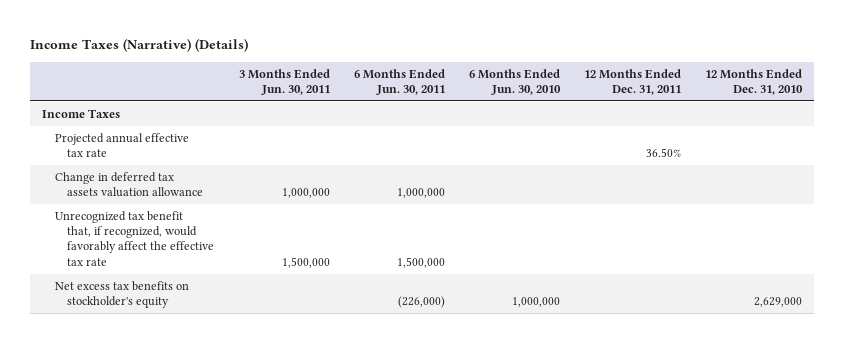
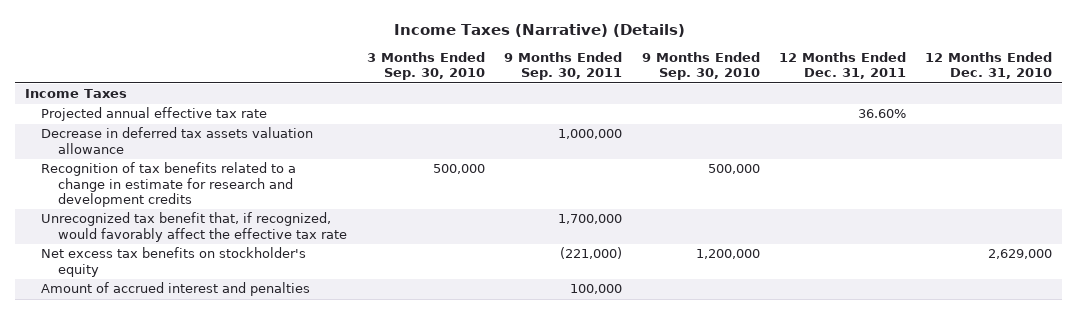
[238,68,330,95] 3 Months Ended Jun. 30, 2011 -> none
[353,68,445,95] 6 Months Ended Jun. 30, 2011 -> none
[469,68,562,95] 6 Months Ended Jun. 30, 2010 -> none
none -> [366,51,485,81] 3 Months Ended Sep. 30, 2010
none -> [504,51,623,81] 9 Months Ended Sep. 30, 2011
none -> [641,51,760,81] 9 Months Ended Sep. 30, 2010
[646,148,682,158] 36.50% -> [857,109,906,119] 36.60%
[54,171,204,198] Change in deferred tax assets valuation allowance -> [41,127,314,154] Decrease in deferred tax assets valuation allowance
none -> [41,162,297,208] Recognition of tax benefits related to a change in estimate for research and development credits
none -> [41,282,311,297] Amount of accrued interest and penalties

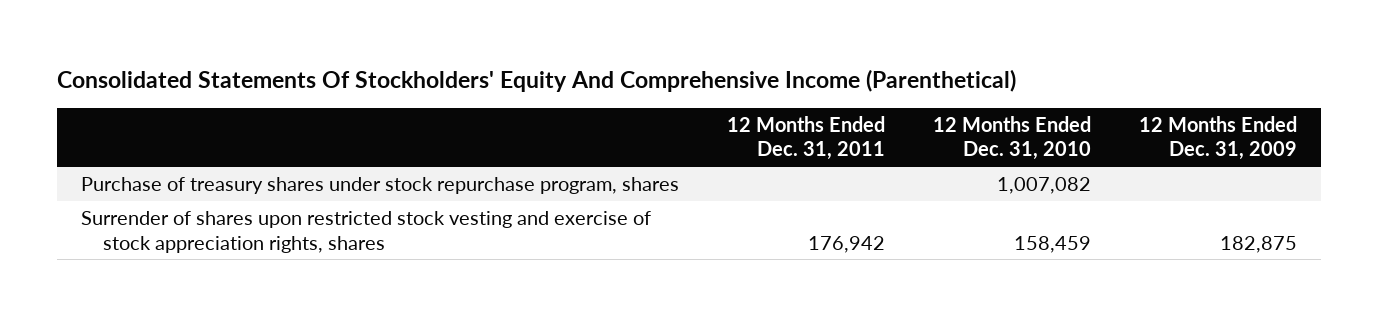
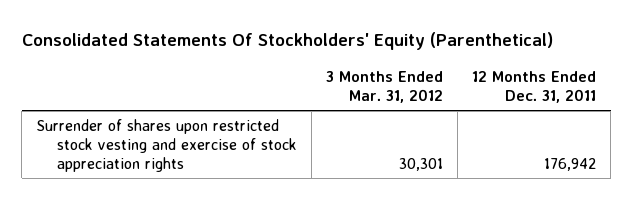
[56,68,1016,92] Consolidated Statements Of Stockholders' Equity And Comprehensive Income (Parenthetical) -> [21,32,553,51] Consolidated Statements Of Stockholders' Equity (Parenthetical)
[933,116,1092,161] 12 Months Ended Dec. 31, 2010 -> none
[1139,116,1298,161] 12 Months Ended Dec. 31, 2009 -> none
none -> [326,71,444,104] 3 Months Ended Mar. 31, 2012
[80,177,679,195] Purchase of treasury shares under stock repurchase program, shares -> none
[80,211,651,253] Surrender of shares upon restricted stock vesting and exercise of stock appreciation rights, shares -> [36,118,298,172] Surrender of shares upon restricted stock vesting and exercise of stock appreciation rights

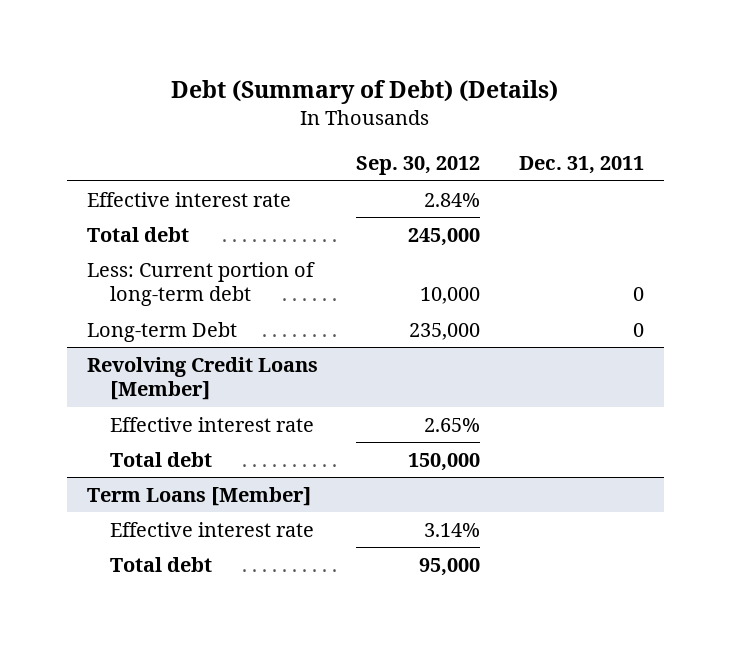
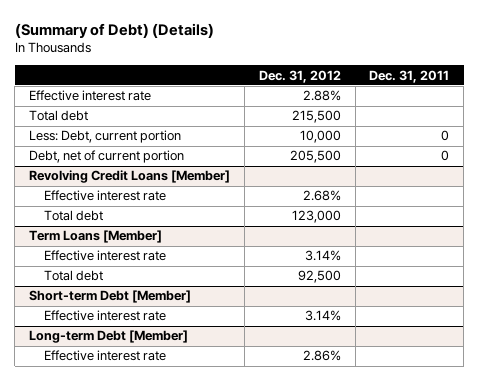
[171,80,559,105] Debt (Summary of Debt) (Details) -> [14,22,214,38] (Summary of Debt) (Details)
[356,156,481,176] Sep. 30, 2012 -> none
none -> [258,69,341,83] Dec. 31, 2012
[86,261,315,307] Less: Current portion of long-term debt -> [29,130,182,144] Less: Debt, current portion
[86,321,237,342] Long-term Debt -> [29,150,185,164] Debt, net of current portion
none -> [29,290,192,304] Short-term Debt [Member]
none -> [44,310,167,322] Effective interest rate
none -> [29,330,189,344] Long-term Debt [Member]
none -> [44,350,167,362] Effective interest rate

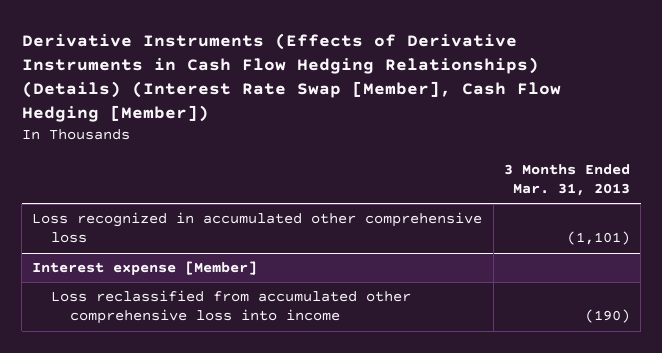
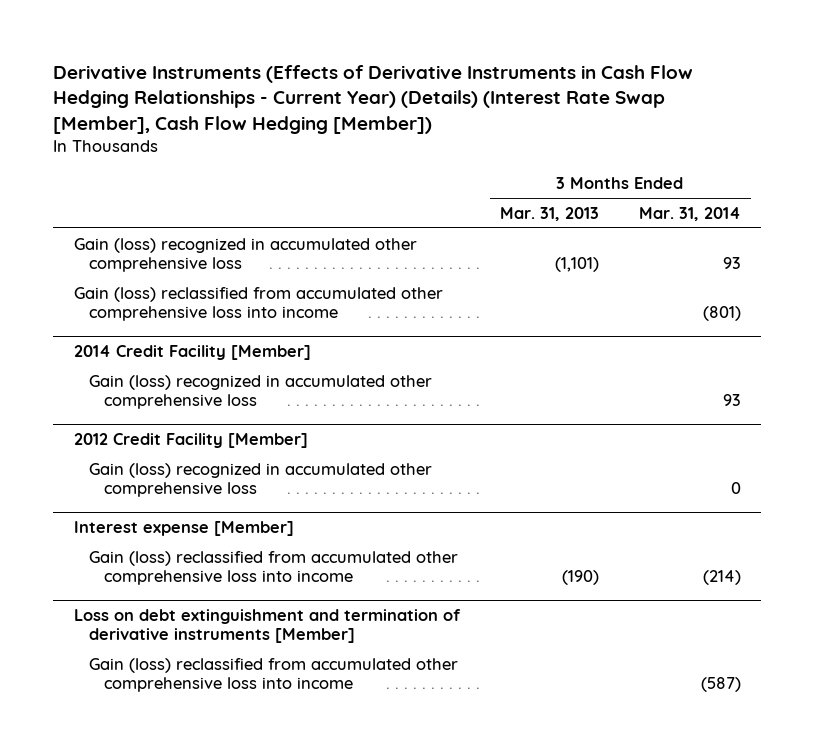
[21,32,561,123] Derivative Instruments (Effects of Derivative Instruments in Cash Flow Hedging Relationships) (Details) (Interest Rate Swap [Member], Cash Flow Hedging [Member]) -> [53,64,694,134] Derivative Instruments (Effects of Derivative Instruments in Cash Flow Hedging Relationships - Current Year) (Details) (Interest Rate Swap [Member], Cash Flow Hedging [Member])
none -> [638,206,741,221] Mar. 31, 2014
[32,212,483,244] Loss recognized in accumulated other comprehensive loss -> [73,237,417,272] Gain (loss) recognized in accumulated other comprehensive loss
none -> [73,286,443,321] Gain (loss) reclassified from accumulated other comprehensive loss into income
none -> [73,345,311,361] 2014 Credit Facility [Member]
none -> [89,374,433,409] Gain (loss) recognized in accumulated other comprehensive loss
none -> [73,433,308,449] 2012 Credit Facility [Member]
none -> [89,462,433,497] Gain (loss) recognized in accumulated other comprehensive loss
[51,290,412,325] Loss reclassified from accumulated other comprehensive loss into income -> [89,550,459,585] Gain (loss) reclassified from accumulated other comprehensive loss into income
none -> [73,609,461,644] Loss on debt extinguishment and termination of derivative instruments [Member]
none -> [89,657,459,692] Gain (loss) reclassified from accumulated other comprehensive loss into income

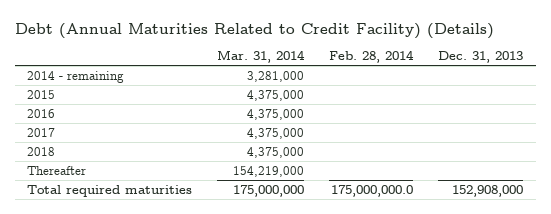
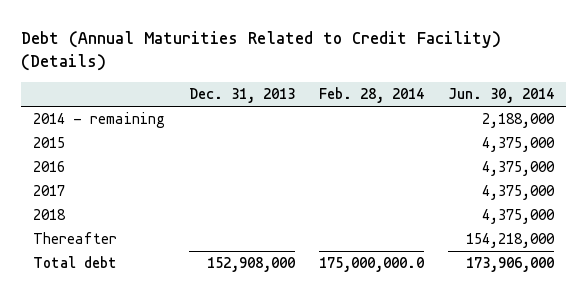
[217,50,306,64] Mar. 31, 2014 -> none
none -> [447,88,554,104] Jun. 30, 2014
[27,184,193,197] Total required maturities -> [32,256,117,269] Total debt

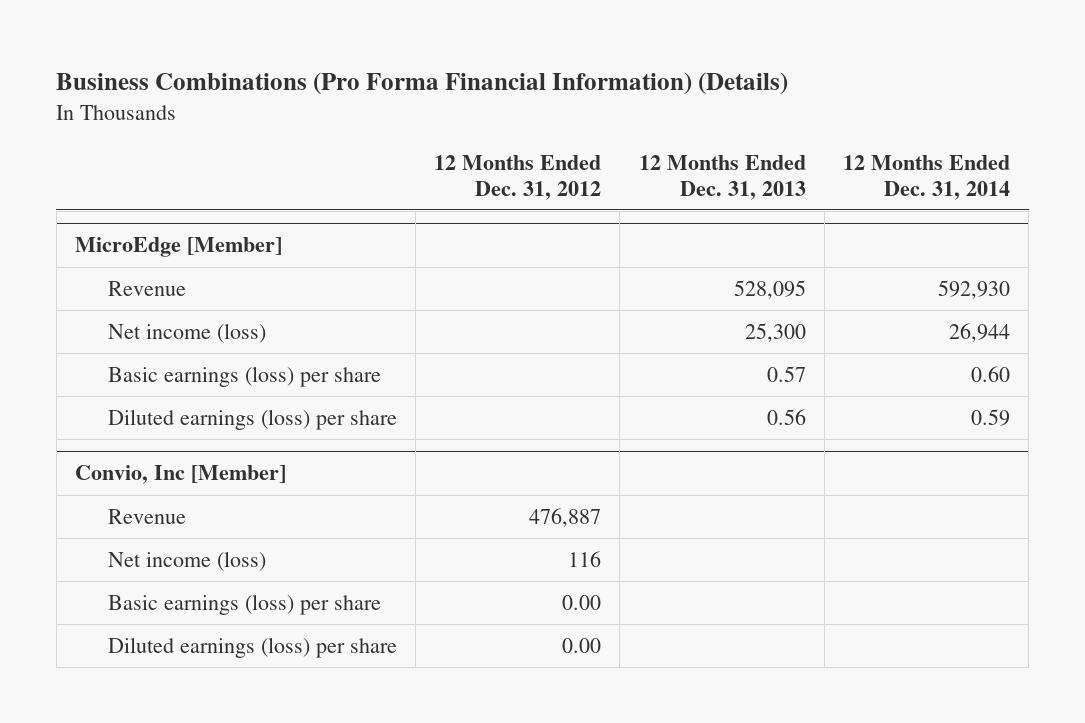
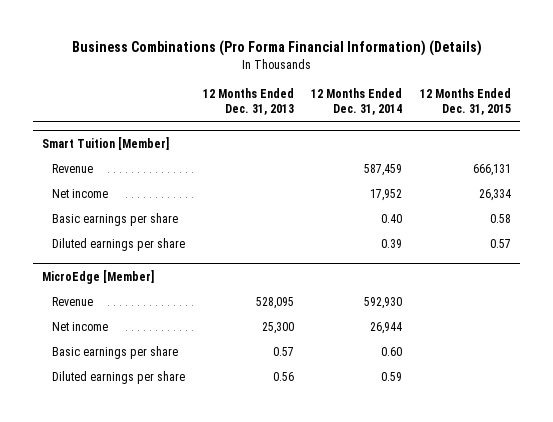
[434,155,602,200] 12 Months Ended Dec. 31, 2012 -> none
none -> [420,87,512,116] 12 Months Ended Dec. 31, 2015
none -> [42,136,170,150] Smart Tuition [Member]
none -> [52,163,94,173] Revenue
none -> [52,188,109,198] Net income
none -> [52,212,179,226] Basic earnings per share
none -> [52,237,186,251] Diluted earnings per share
[74,465,286,485] Convio, Inc [Member] -> none
[107,508,186,524] Revenue -> none
[107,550,266,571] Net income (loss) -> none
[107,593,381,615] Basic earnings (loss) per share -> none
[107,636,397,658] Diluted earnings (loss) per share -> none
[107,322,266,343] Net income (loss) -> [52,321,109,331] Net income
[107,365,381,387] Basic earnings (loss) per share -> [52,345,179,359] Basic earnings per share
[107,408,397,430] Diluted earnings (loss) per share -> [52,370,186,384] Diluted earnings per share

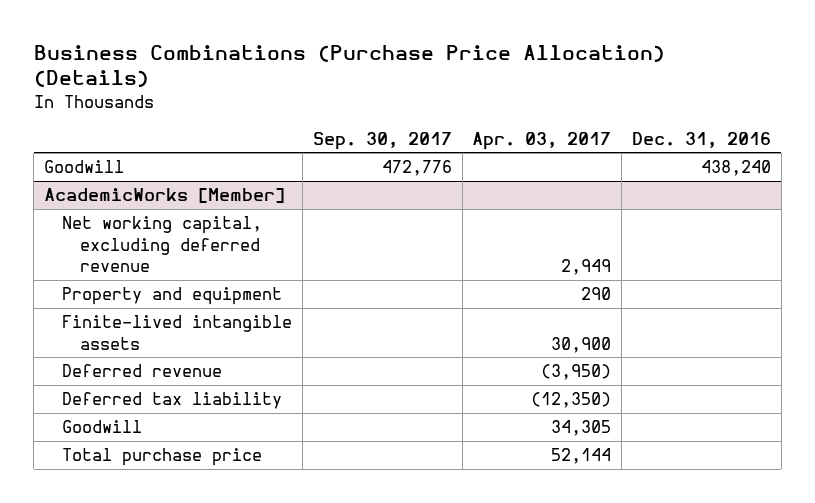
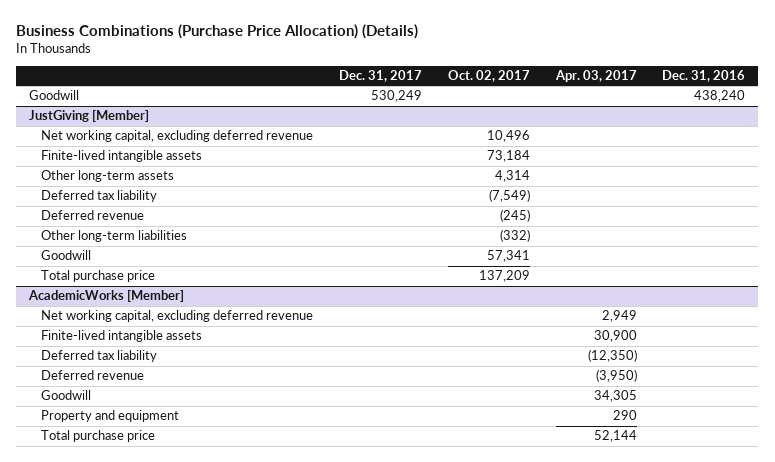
[312,131,452,150] Sep. 30, 2017 -> none
none -> [338,69,422,82] Dec. 31, 2017
none -> [447,69,530,82] Oct. 02, 2017
none -> [29,110,150,123] JustGiving [Member]
none -> [40,130,313,143] Net working capital, excluding deferred revenue
none -> [40,150,202,163] Finite-lived intangible assets
none -> [40,170,174,183] Other long-term assets
none -> [40,190,157,203] Deferred tax liability
none -> [40,210,144,221] Deferred revenue
none -> [40,230,187,243] Other long-term liabilities
none -> [40,250,91,261] Goodwill
none -> [40,270,155,283] Total purchase price
[61,364,222,378] Deferred revenue -> [40,370,144,381] Deferred revenue
[61,287,282,306] Property and equipment -> [40,410,179,423] Property and equipment

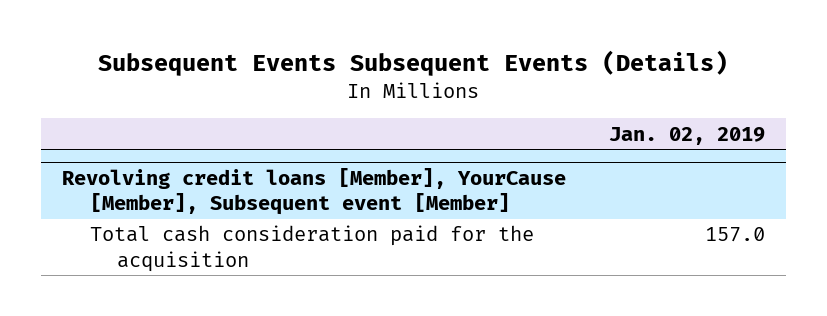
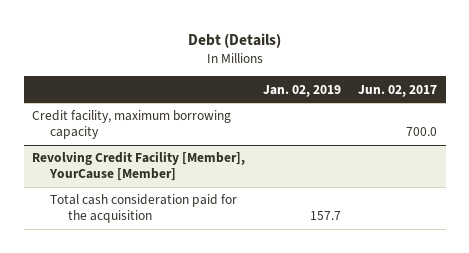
[98,50,729,77] Subsequent Events Subsequent Events (Details) -> [187,32,281,48] Debt (Details)
none -> [357,84,437,97] Jun. 02, 2017
[61,168,566,216] Revolving credit loans [Member], YourCause [Member], Subsequent event [Member] -> none
[89,225,534,272] Total cash consideration paid for the acquisition -> none
none -> [32,110,232,140] Credit facility, maximum borrowing capacity
none -> [32,151,246,182] Revolving Credit Facility [Member], YourCause [Member]
none -> [50,194,238,224] Total cash consideration paid for the acquisition

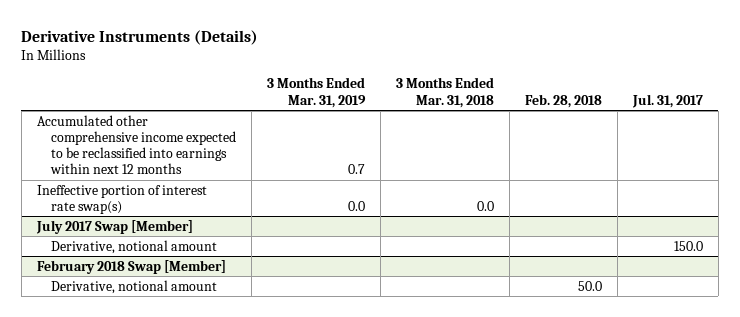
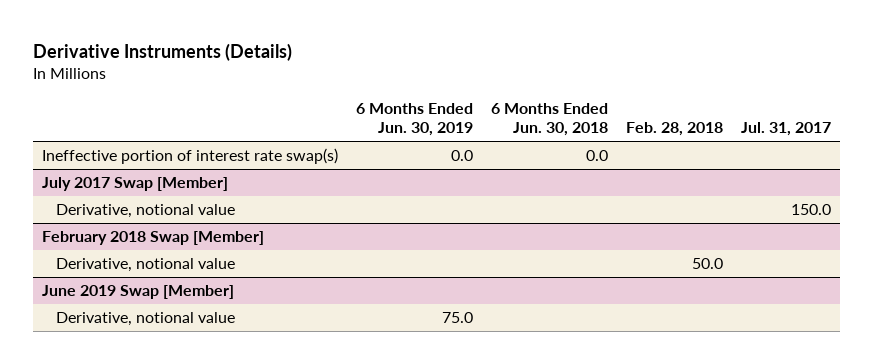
[266,77,366,108] 3 Months Ended Mar. 31, 2019 -> none
[395,77,494,108] 3 Months Ended Mar. 31, 2018 -> none
none -> [356,102,474,137] 6 Months Ended Jun. 30, 2019
none -> [491,102,609,137] 6 Months Ended Jun. 30, 2018
[36,114,236,175] Accumulated other comprehensive income expected to be reclassified into earnings within next 12 months -> none
[50,239,217,254] Derivative, notional amount -> [55,204,235,219] Derivative, notional value
[50,279,217,294] Derivative, notional amount -> [55,258,235,273] Derivative, notional value
none -> [42,285,235,300] June 2019 Swap [Member]
none -> [55,312,235,327] Derivative, notional value

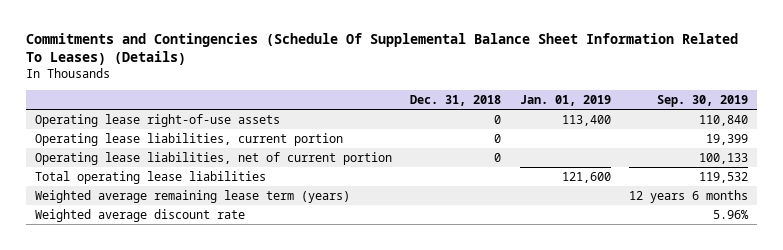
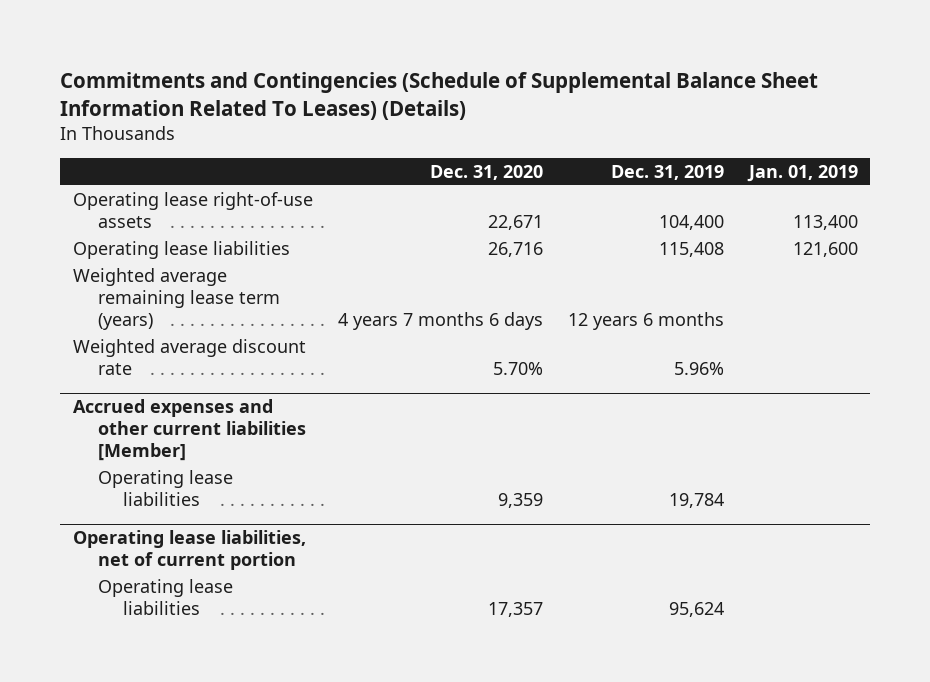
[25,32,738,66] Commitments and Contingencies (Schedule Of Supplemental Balance Sheet Information Related To Leases) (Details) -> [60,72,819,120] Commitments and Contingencies (Schedule of Supplemental Balance Sheet Information Related To Leases) (Details)
[410,95,502,107] Dec. 31, 2018 -> none
[657,95,749,108] Sep. 30, 2019 -> none
none -> [429,164,543,180] Dec. 31, 2020
none -> [610,164,724,180] Dec. 31, 2019
[34,132,343,146] Operating lease liabilities, current portion -> none
[34,151,392,165] Operating lease liabilities, net of current portion -> none
[34,170,266,184] Total operating lease liabilities -> [72,240,290,259] Operating lease liabilities
none -> [72,398,306,462] Accrued expenses and other current liabilities [Member]
none -> [97,469,233,506] Operating lease liabilities
none -> [72,529,306,570] Operating lease liabilities, net of current portion
none -> [97,578,233,615] Operating lease liabilities

